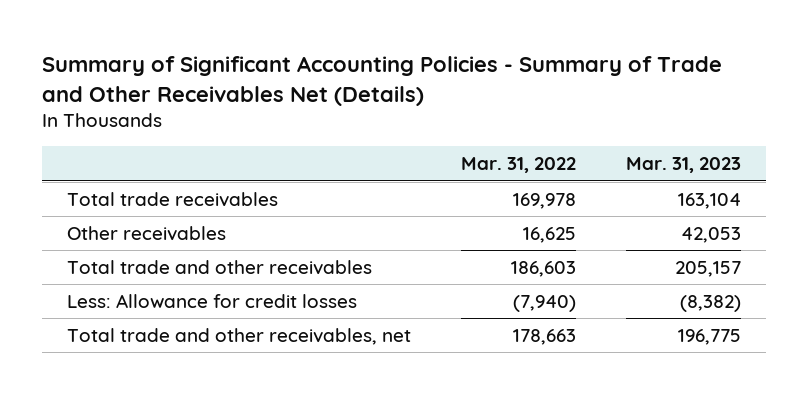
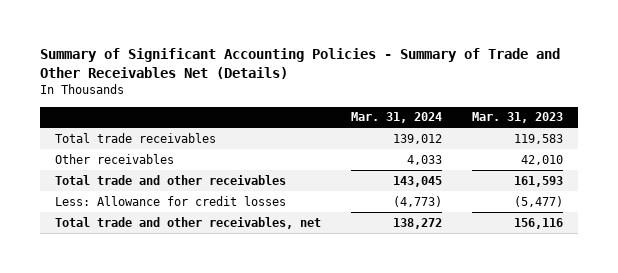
[461,157,577,174] Mar. 31, 2022 -> none
none -> [351,112,443,124] Mar. 31, 2024
[678,192,742,209] 163,104 -> [514,133,564,144] 119,583
[681,226,742,243] 42,053 -> [521,154,564,165] 42,010
[675,260,742,277] 205,157 -> [514,175,564,187] 161,593
[680,294,742,312] (8,382) -> [514,195,564,207] (5,477)
[678,328,742,345] 196,775 -> [514,217,564,229] 156,116

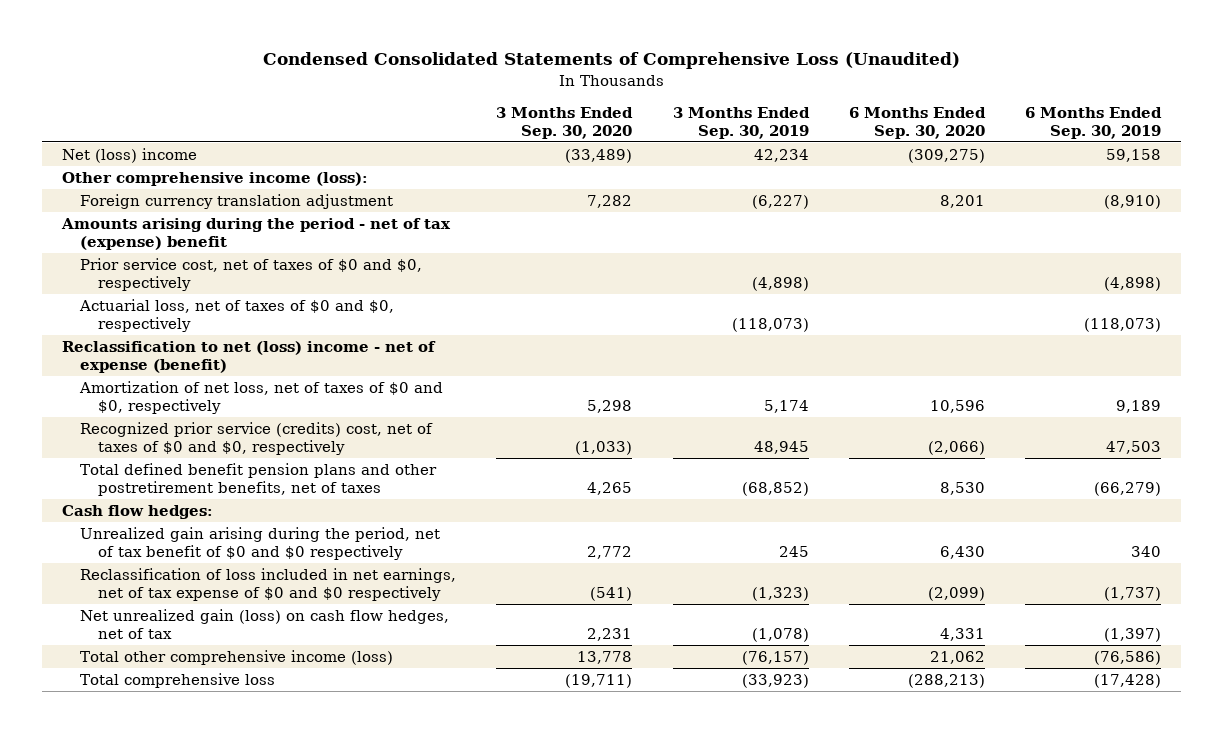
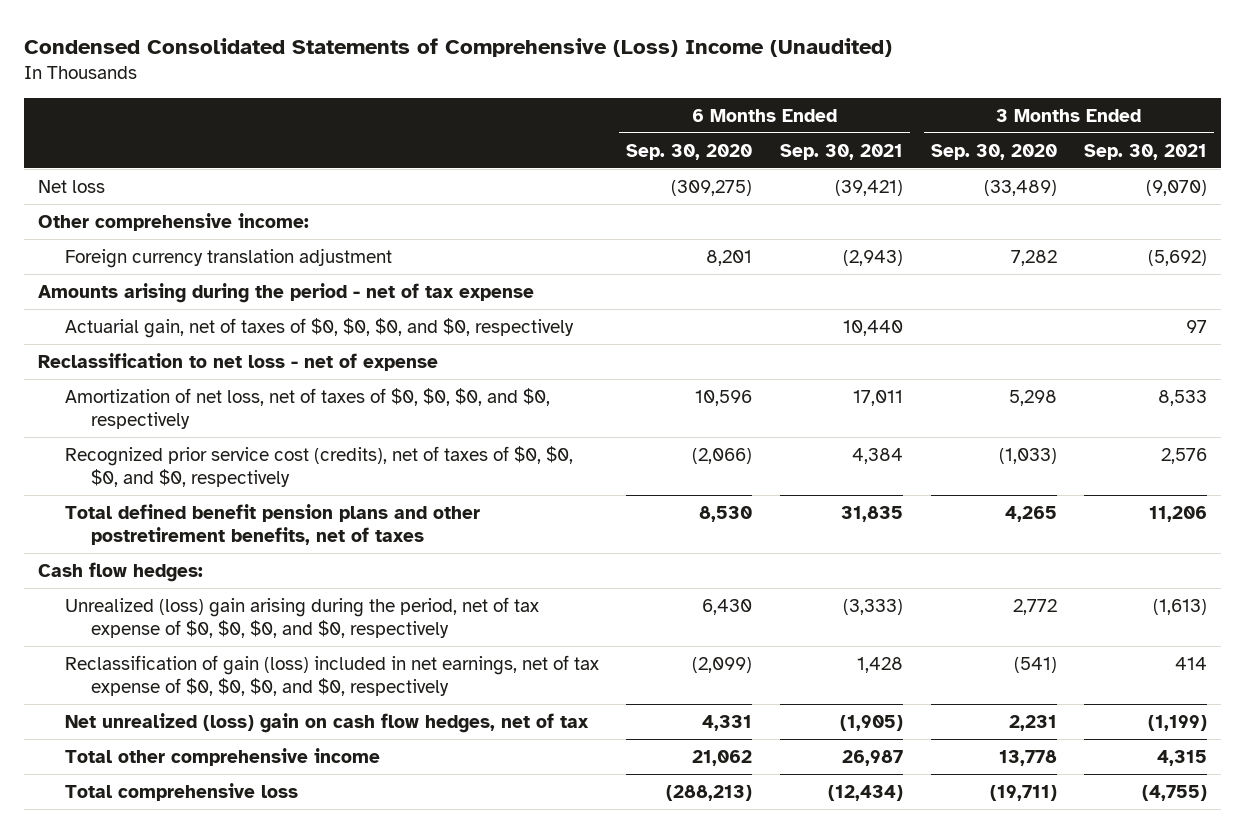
[262,52,960,70] Condensed Consolidated Statements of Comprehensive Loss (Unaudited) -> [24,37,893,57] Condensed Consolidated Statements of Comprehensive (Loss) Income (Unaudited)
[672,106,810,139] 3 Months Ended Sep. 30, 2019 -> none
[1024,106,1162,139] 6 Months Ended Sep. 30, 2019 -> none
none -> [779,143,903,160] Sep. 30, 2021
none -> [1084,143,1208,160] Sep. 30, 2021
[62,148,198,164] Net (loss) income -> [38,179,106,193] Net loss
[62,172,369,187] Other comprehensive income (loss): -> [38,212,310,231] Other comprehensive income:
[80,258,423,292] Prior service cost, net of taxes of $0 and $0, respectively -> none
[61,218,452,251] Amounts arising during the period - net of tax (expense) benefit -> [38,282,535,303] Amounts arising during the period - net of tax expense
[79,299,395,333] Actuarial loss, net of taxes of $0 and $0, respectively -> [64,317,574,338] Actuarial gain, net of taxes of $0, $0, $0, and $0, respectively
[62,341,437,374] Reclassification to net (loss) income - net of expense (benefit) -> [38,352,439,371] Reclassification to net loss - net of expense
[79,381,444,415] Amortization of net loss, net of taxes of $0 and $0, respectively -> [64,387,550,429] Amortization of net loss, net of taxes of $0, $0, $0, and $0, respectively
[80,422,434,456] Recognized prior service (credits) cost, net of taxes of $0 and $0, respectively -> [64,445,573,487] Recognized prior service cost (credits), net of taxes of $0, $0, $0, and $0, respectively
[80,527,441,561] Unrealized gain arising during the period, net of tax benefit of $0 and $0 respectively -> [64,596,539,638] Unrealized (loss) gain arising during the period, net of tax expense of $0, $0, $0, and $0, respectively
[80,568,457,602] Reclassification of loss included in net earnings, net of tax expense of $0 and $0 respectively -> [64,654,599,696] Reclassification of gain (loss) included in net earnings, net of tax expense of $0, $0, $0, and $0, respectively
[80,609,450,640] Net unrealized gain (loss) on cash flow hedges, net of tax -> [64,712,589,733] Net unrealized (loss) gain on cash flow hedges, net of tax
[80,650,394,666] Total other comprehensive income (loss) -> [64,747,380,766] Total other comprehensive income

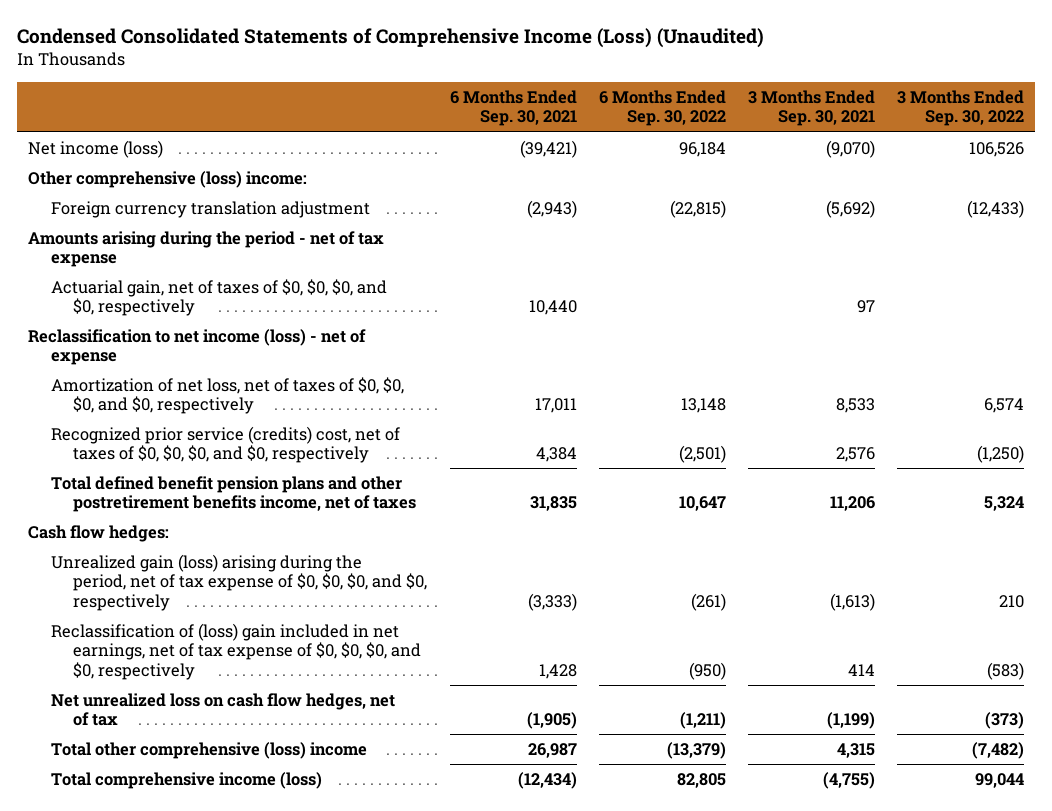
[24,37,893,57] Condensed Consolidated Statements of Comprehensive (Loss) Income (Unaudited) -> [17,27,765,48] Condensed Consolidated Statements of Comprehensive Income (Loss) (Unaudited)
[626,143,753,160] Sep. 30, 2020 -> none
[930,143,1057,160] Sep. 30, 2020 -> none
none -> [598,90,726,127] 6 Months Ended Sep. 30, 2022
none -> [896,90,1024,127] 3 Months Ended Sep. 30, 2022
[38,179,106,193] Net loss -> [28,140,164,159] Net income (loss)
[38,212,310,231] Other comprehensive income: -> [28,171,308,189] Other comprehensive (loss) income:
[38,352,439,371] Reclassification to net loss - net of expense -> [28,329,367,366] Reclassification to net income (loss) - net of expense
[64,445,573,487] Recognized prior service cost (credits), net of taxes of $0, $0, $0, and $0, respectively -> [50,426,400,464] Recognized prior service (credits) cost, net of taxes of $0, $0, $0, and $0, respectively
[64,503,480,545] Total defined benefit pension plans and other postretirement benefits, net of taxes -> [50,476,417,513] Total defined benefit pension plans and other postretirement benefits income, net of taxes
[64,596,539,638] Unrealized (loss) gain arising during the period, net of tax expense of $0, $0, $0, and $0, respectively -> [50,554,428,611] Unrealized gain (loss) arising during the period, net of tax expense of $0, $0, $0, and $0, respectively
[64,654,599,696] Reclassification of gain (loss) included in net earnings, net of tax expense of $0, $0, $0, and $0, respectively -> [50,623,422,680] Reclassification of (loss) gain included in net earnings, net of tax expense of $0, $0, $0, and $0, respectively
[64,712,589,733] Net unrealized (loss) gain on cash flow hedges, net of tax -> [50,693,395,727] Net unrealized loss on cash flow hedges, net of tax
[64,747,380,766] Total other comprehensive income -> [50,742,367,760] Total other comprehensive (loss) income
[64,782,298,801] Total comprehensive loss -> [50,772,322,790] Total comprehensive income (loss)

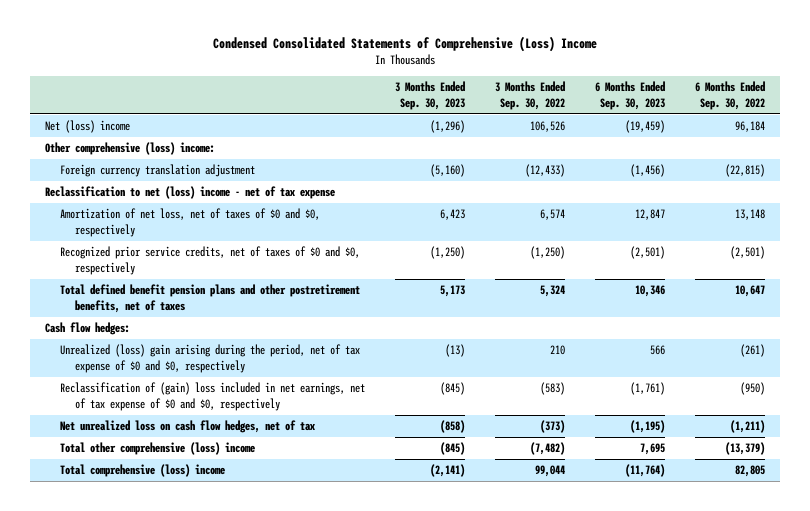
[17,27,765,48] Condensed Consolidated Statements of Comprehensive Income (Loss) (Unaudited) -> [213,36,598,53] Condensed Consolidated Statements of Comprehensive (Loss) Income
[449,90,577,127] 6 Months Ended Sep. 30, 2021 -> none
[747,90,875,127] 3 Months Ended Sep. 30, 2021 -> none
none -> [394,81,465,110] 3 Months Ended Sep. 30, 2023
none -> [595,81,666,110] 6 Months Ended Sep. 30, 2023
[28,140,164,159] Net income (loss) -> [45,120,131,134] Net (loss) income
[28,231,385,268] Amounts arising during the period - net of tax expense -> none
[50,279,387,317] Actuarial gain, net of taxes of $0, $0, $0, and $0, respectively -> none
[28,329,367,366] Reclassification to net income (loss) - net of expense -> [45,186,336,200] Reclassification to net (loss) income - net of tax expense
[50,377,404,415] Amortization of net loss, net of taxes of $0, $0, $0, and $0, respectively -> [59,208,320,237] Amortization of net loss, net of taxes of $0 and $0, respectively
[50,426,400,464] Recognized prior service (credits) cost, net of taxes of $0, $0, $0, and $0, respectively -> [59,246,360,275] Recognized prior service credits, net of taxes of $0 and $0, respectively
[50,476,417,513] Total defined benefit pension plans and other postretirement benefits income, net of taxes -> [59,284,360,313] Total defined benefit pension plans and other postretirement benefits, net of taxes
[50,554,428,611] Unrealized gain (loss) arising during the period, net of tax expense of $0, $0, $0, and $0, respectively -> [59,344,360,373] Unrealized (loss) gain arising during the period, net of tax expense of $0 and $0, respectively
[50,623,422,680] Reclassification of (loss) gain included in net earnings, net of tax expense of $0, $0, $0, and $0, respectively -> [59,382,365,411] Reclassification of (gain) loss included in net earnings, net of tax expense of $0 and $0, respectively
[50,772,322,790] Total comprehensive income (loss) -> [59,464,225,478] Total comprehensive (loss) income

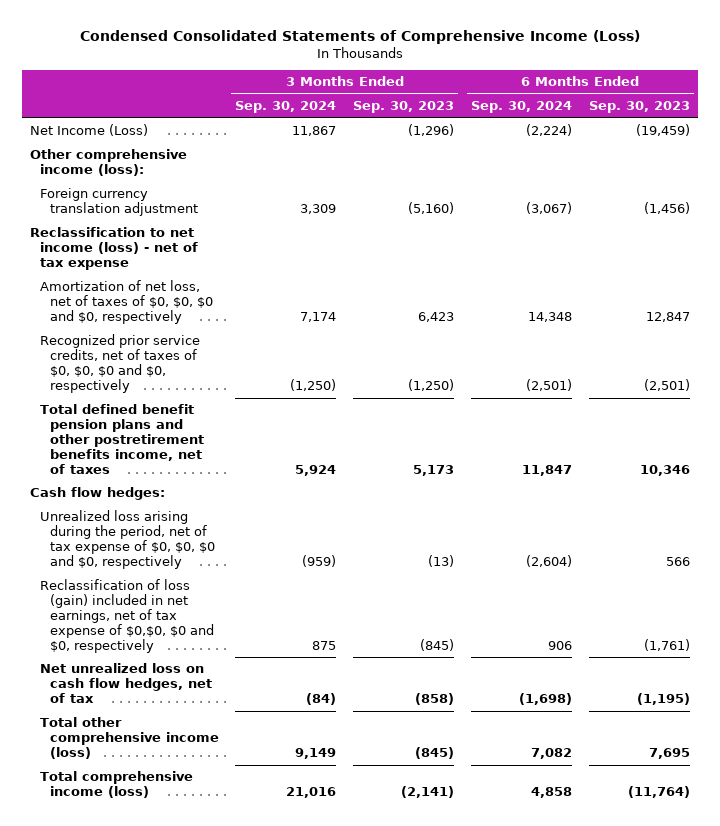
[213,36,598,53] Condensed Consolidated Statements of Comprehensive (Loss) Income -> [79,29,640,44] Condensed Consolidated Statements of Comprehensive Income (Loss)
[495,81,566,110] 3 Months Ended Sep. 30, 2022 -> none
[695,81,766,110] 6 Months Ended Sep. 30, 2022 -> none
none -> [235,101,337,114] Sep. 30, 2024
none -> [471,101,573,114] Sep. 30, 2024
[45,120,131,134] Net (loss) income -> [30,124,149,137] Net Income (Loss)
[45,142,216,156] Other comprehensive (loss) income: -> [30,149,188,177] Other comprehensive income (loss):
[45,186,336,200] Reclassification to net (loss) income - net of tax expense -> [30,227,198,271] Reclassification to net income (loss) - net of tax expense
[59,208,320,237] Amortization of net loss, net of taxes of $0 and $0, respectively -> [39,280,213,325] Amortization of net loss, net of taxes of $0, $0, $0 and $0, respectively
[59,246,360,275] Recognized prior service credits, net of taxes of $0 and $0, respectively -> [39,334,200,394] Recognized prior service credits, net of taxes of $0, $0, $0 and $0, respectively
[59,284,360,313] Total defined benefit pension plans and other postretirement benefits, net of taxes -> [39,404,204,474] Total defined benefit pension plans and other postretirement benefits income, net of taxes
[59,344,360,373] Unrealized (loss) gain arising during the period, net of tax expense of $0 and $0, respectively -> [39,510,215,570] Unrealized loss arising during the period, net of tax expense of $0, $0, $0 and $0, respectively
[59,382,365,411] Reclassification of (gain) loss included in net earnings, net of tax expense of $0 and $0, respectively -> [39,579,214,653] Reclassification of loss (gain) included in net earnings, net of tax expense of $0,$0, $0 and $0, respectively
[59,442,255,456] Total other comprehensive (loss) income -> [39,717,219,760] Total other comprehensive income (loss)
[59,464,225,478] Total comprehensive (loss) income -> [39,771,193,799] Total comprehensive income (loss)

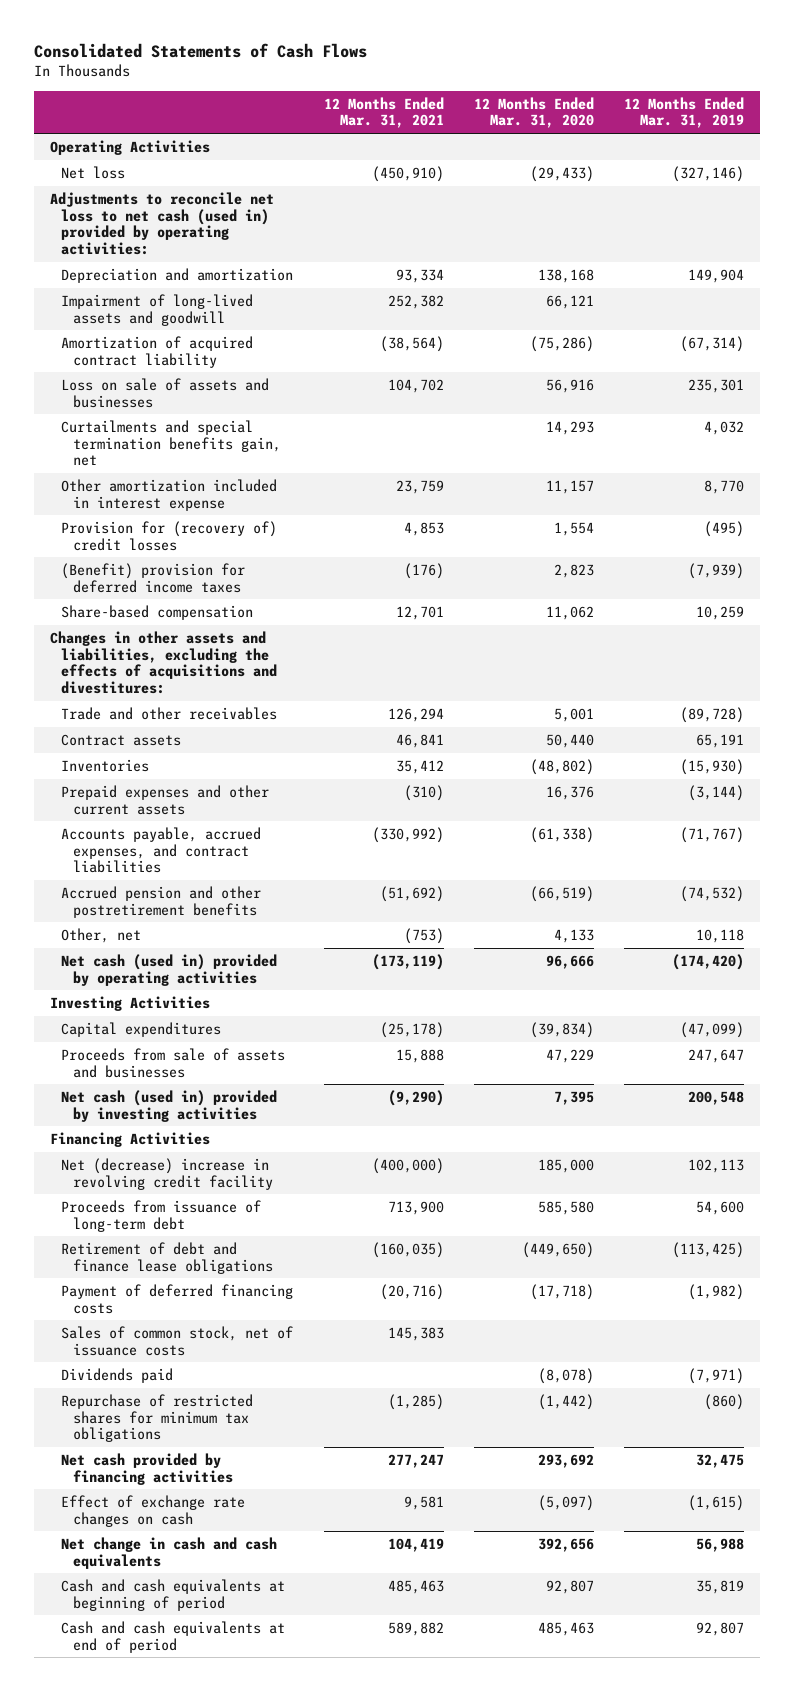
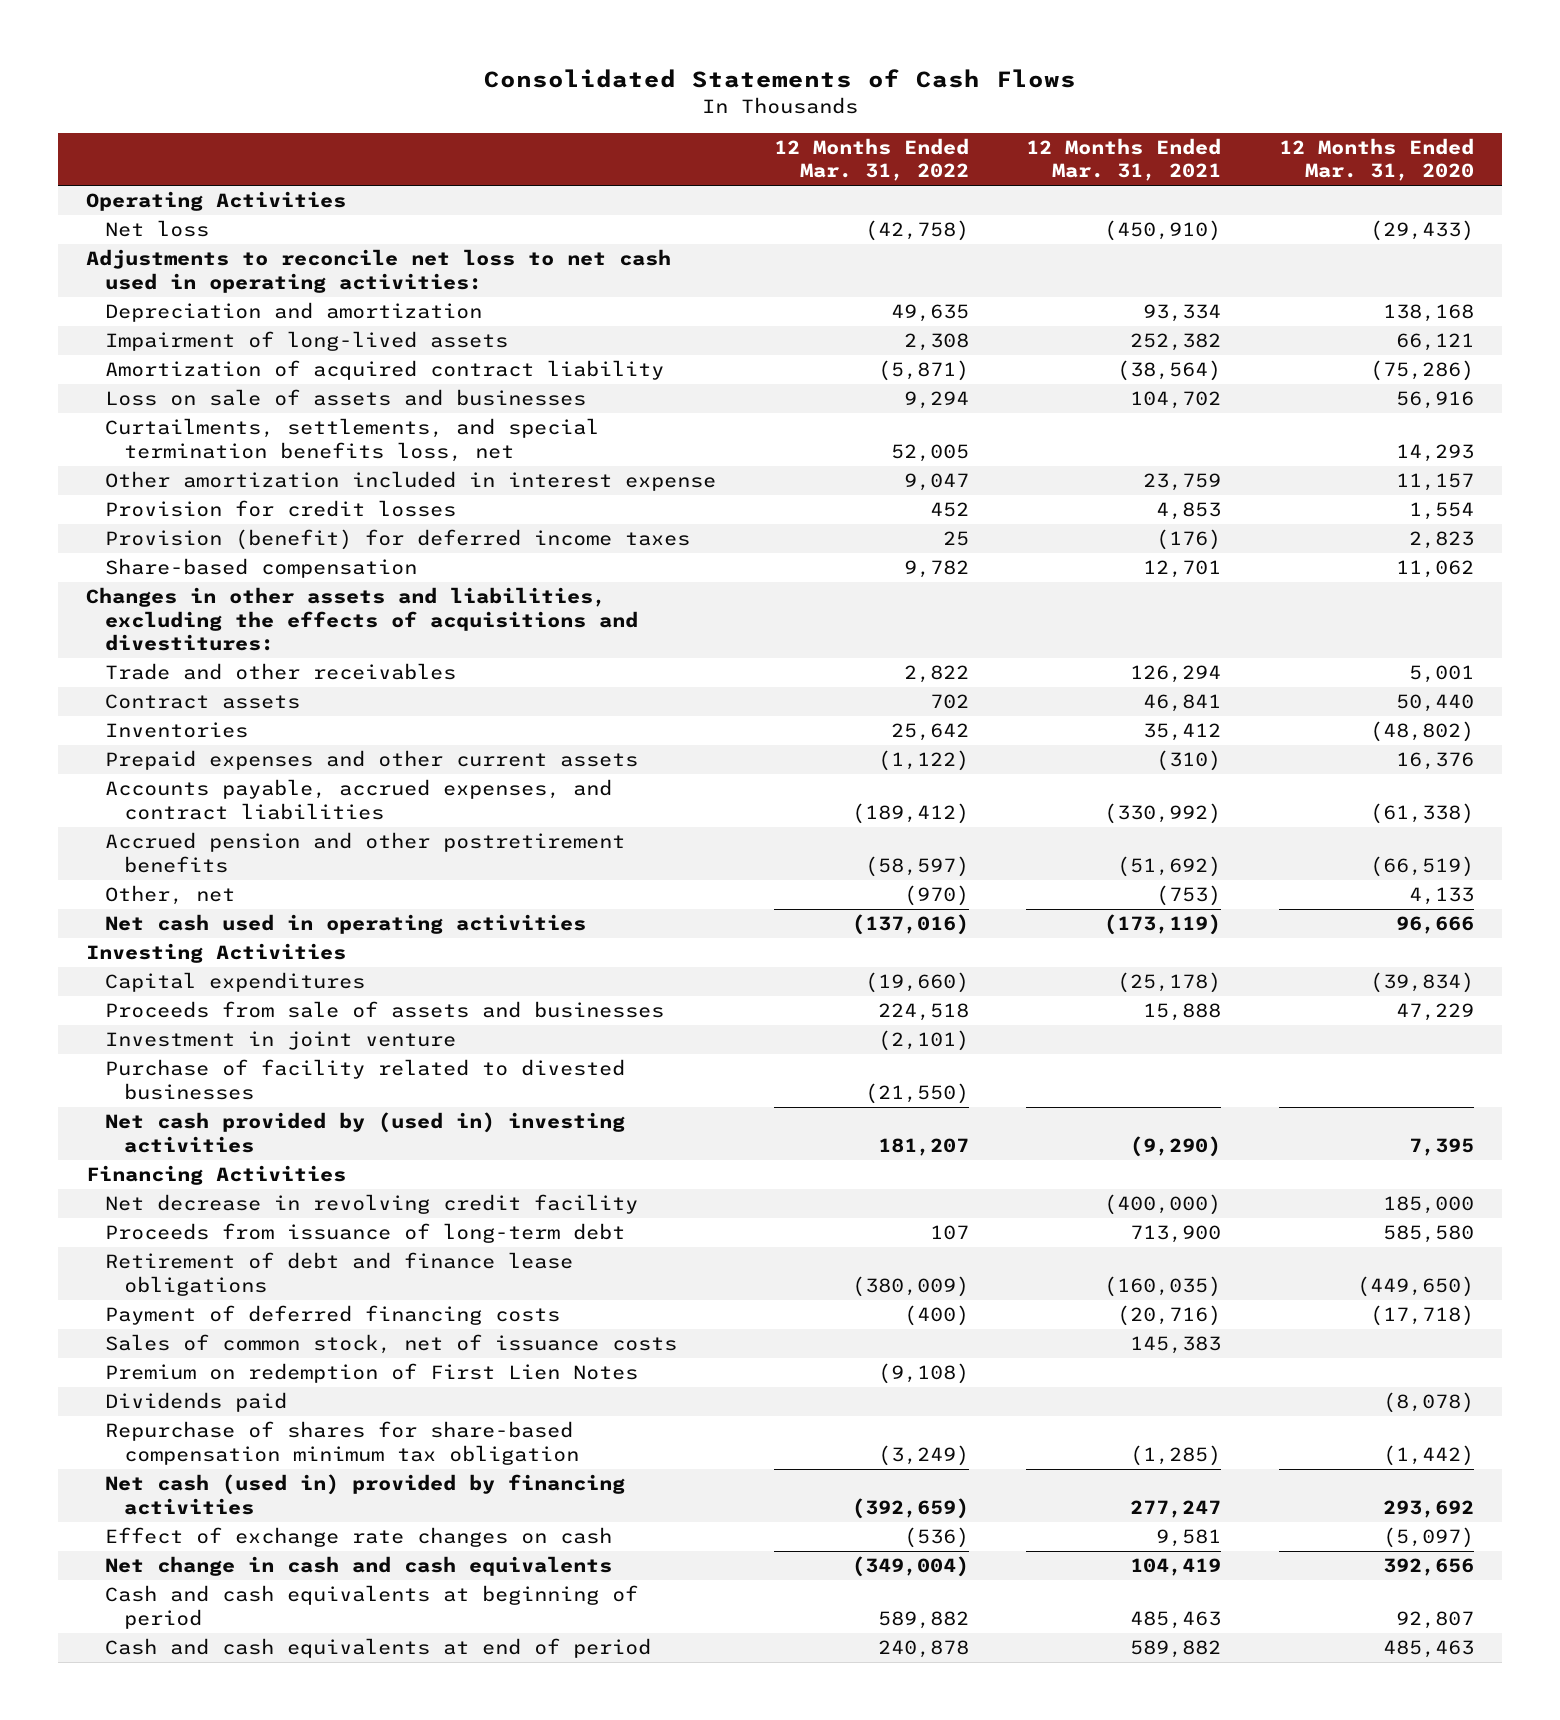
[624,96,745,129] 12 Months Ended Mar. 31, 2019 -> none
none -> [773,138,969,182] 12 Months Ended Mar. 31, 2022
[49,191,274,255] Adjustments to reconcile net loss to net cash (used in) provided by operating activities: -> [86,249,672,293] Adjustments to reconcile net loss to net cash used in operating activities:
[61,293,254,326] Impairment of long-lived assets and goodwill -> [105,331,509,352] Impairment of long-lived assets
[61,419,281,467] Curtailments and special termination benefits gain, net -> [105,418,600,462] Curtailments, settlements, and special termination benefits loss, net
[61,520,278,551] Provision for (recovery of) credit losses -> [105,500,457,518] Provision for credit losses
[61,562,246,593] (Benefit) provision for deferred income taxes -> [105,529,691,551] Provision (benefit) for deferred income taxes
[61,953,278,986] Net cash (used in) provided by operating activities -> [105,914,587,935] Net cash used in operating activities
none -> [105,1031,457,1051] Investment in joint venture
none -> [105,1059,626,1100] Purchase of facility related to divested businesses
[61,1089,278,1122] Net cash (used in) provided by investing activities -> [105,1112,626,1153] Net cash provided by (used in) investing activities
[61,1157,273,1190] Net (decrease) increase in revolving credit facility -> [105,1194,639,1215] Net decrease in revolving credit facility
none -> [105,1363,639,1384] Premium on redemption of First Lien Notes
[61,1393,254,1443] Repurchase of restricted shares for minimum tax obligations -> [105,1421,580,1465] Repurchase of shares for share-based compensation minimum tax obligation
[61,1452,233,1485] Net cash provided by financing activities -> [105,1474,626,1515] Net cash (used in) provided by financing activities

